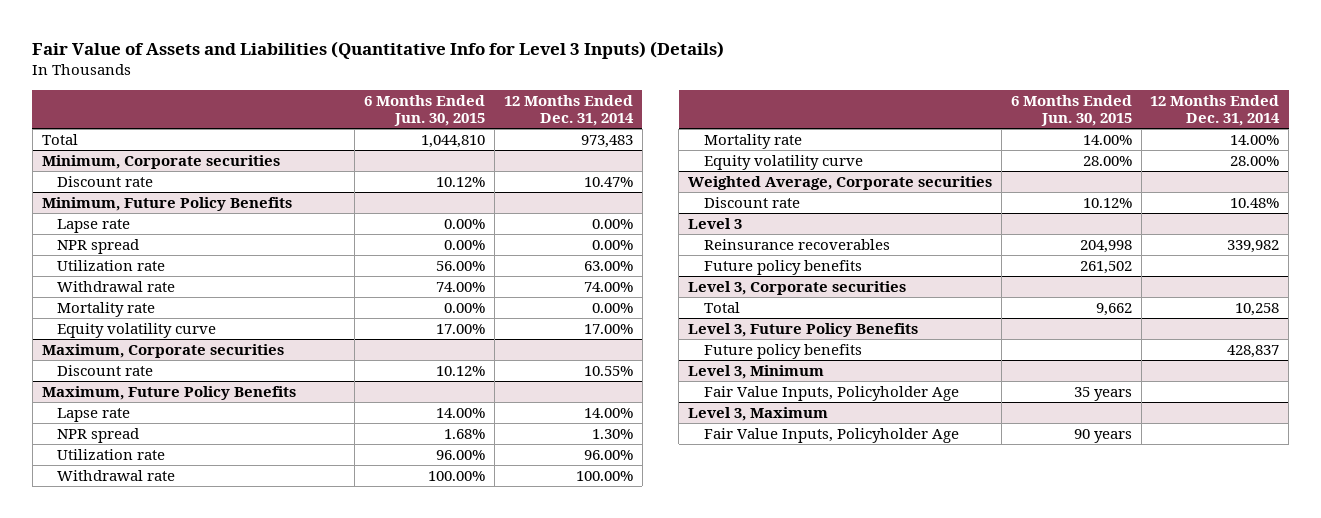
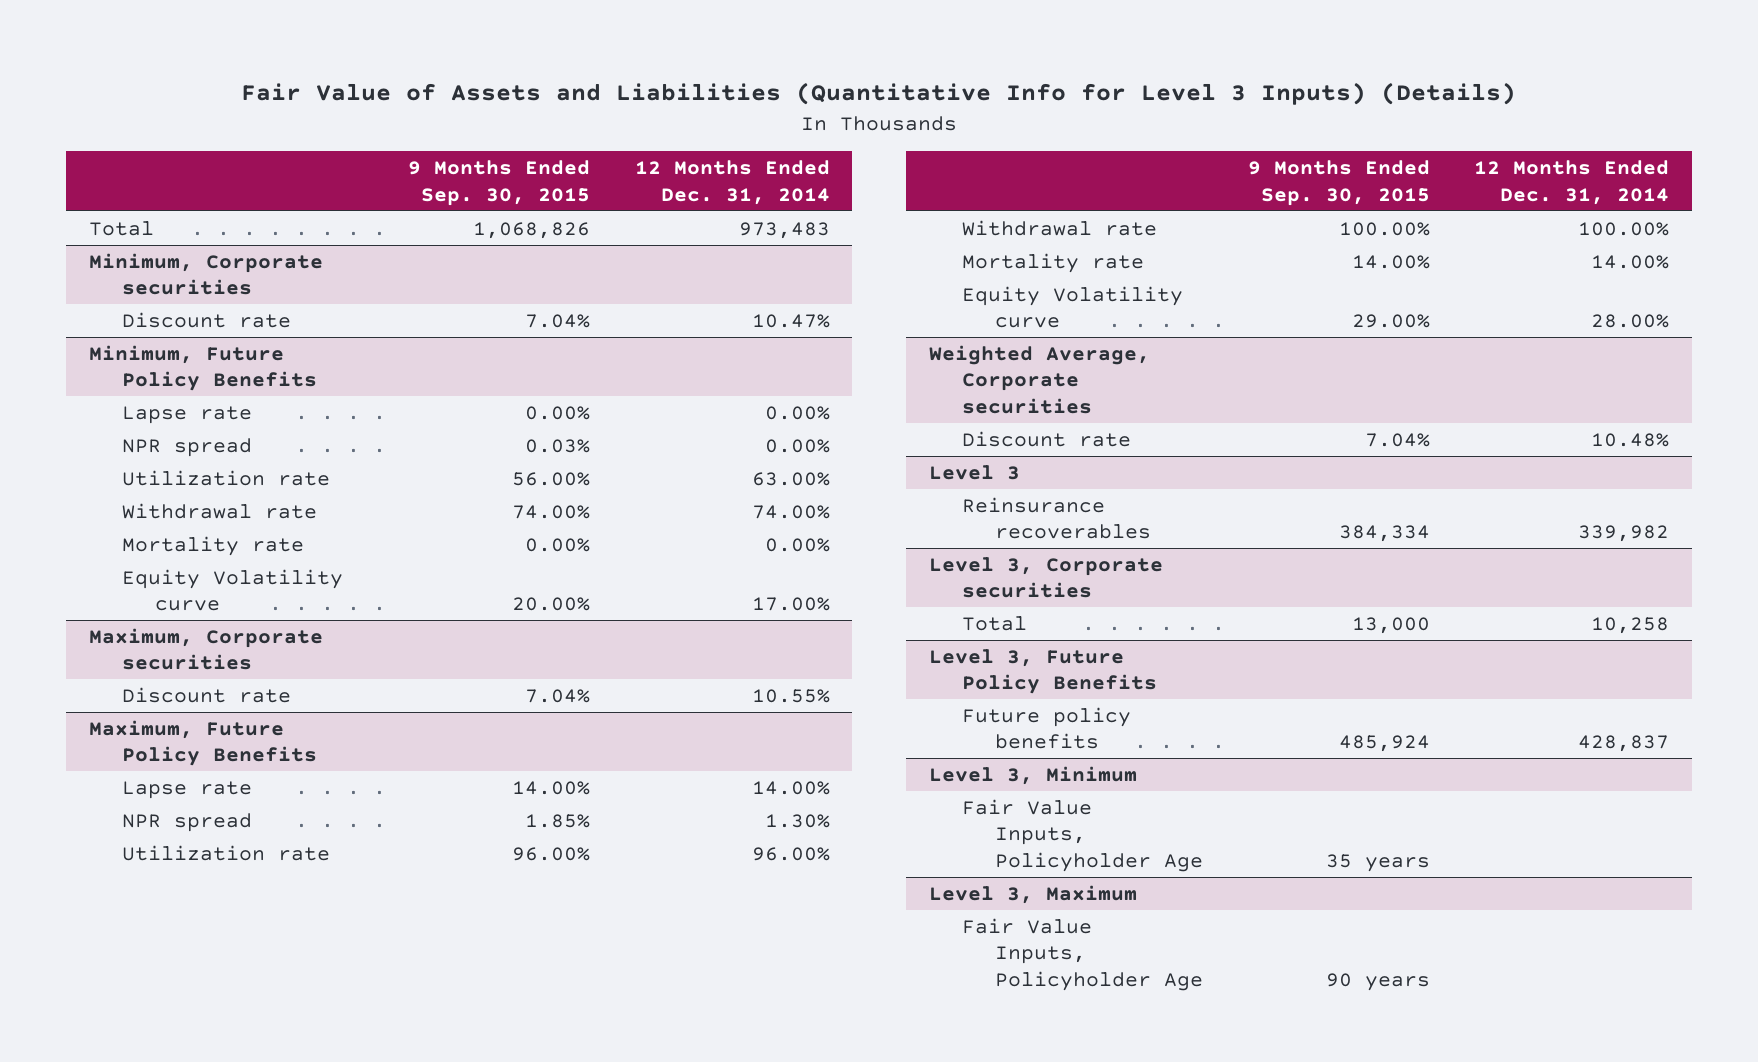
[364,94,486,127] 6 Months Ended Jun. 30, 2015 -> none
none -> [407,160,590,206] 9 Months Ended Sep. 30, 2015
[57,322,217,338] Equity volatility curve -> [121,568,343,612] Equity Volatility curve
[704,154,864,170] Equity volatility curve -> [961,285,1183,329] Equity Volatility curve
[704,259,863,275] Future policy benefits -> none

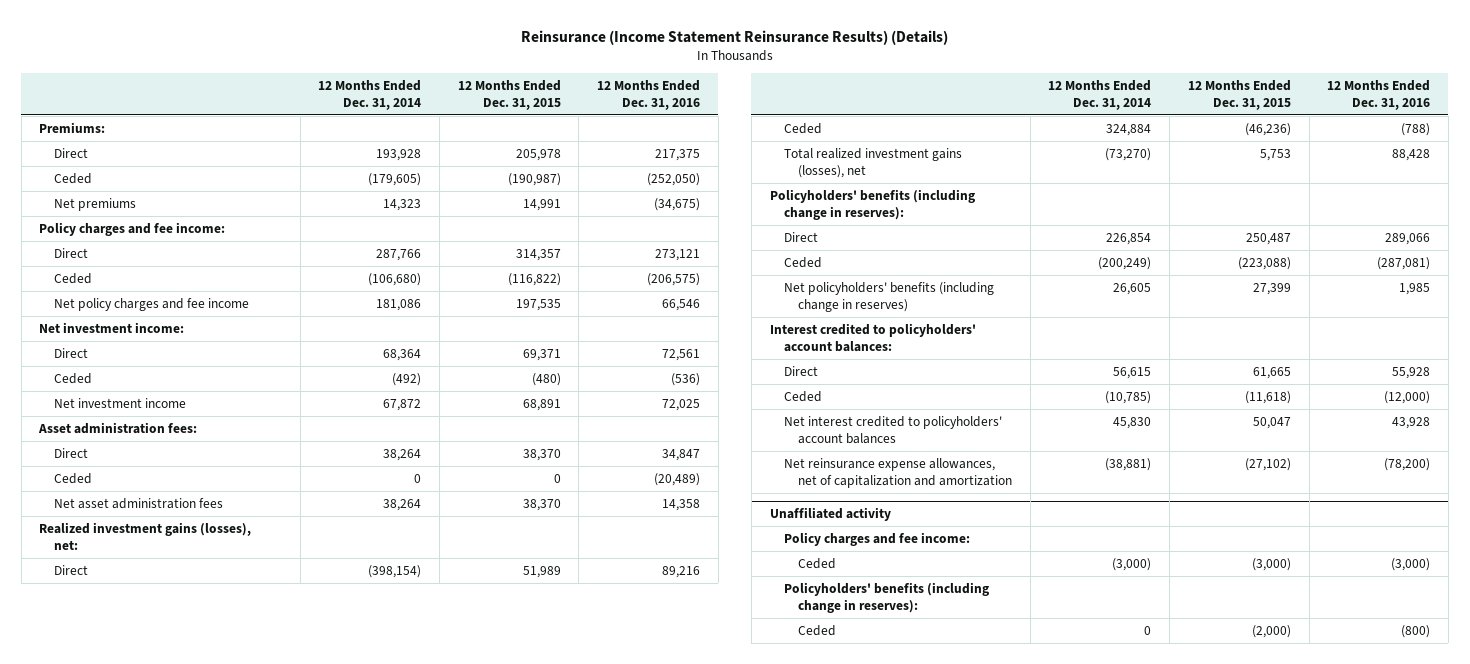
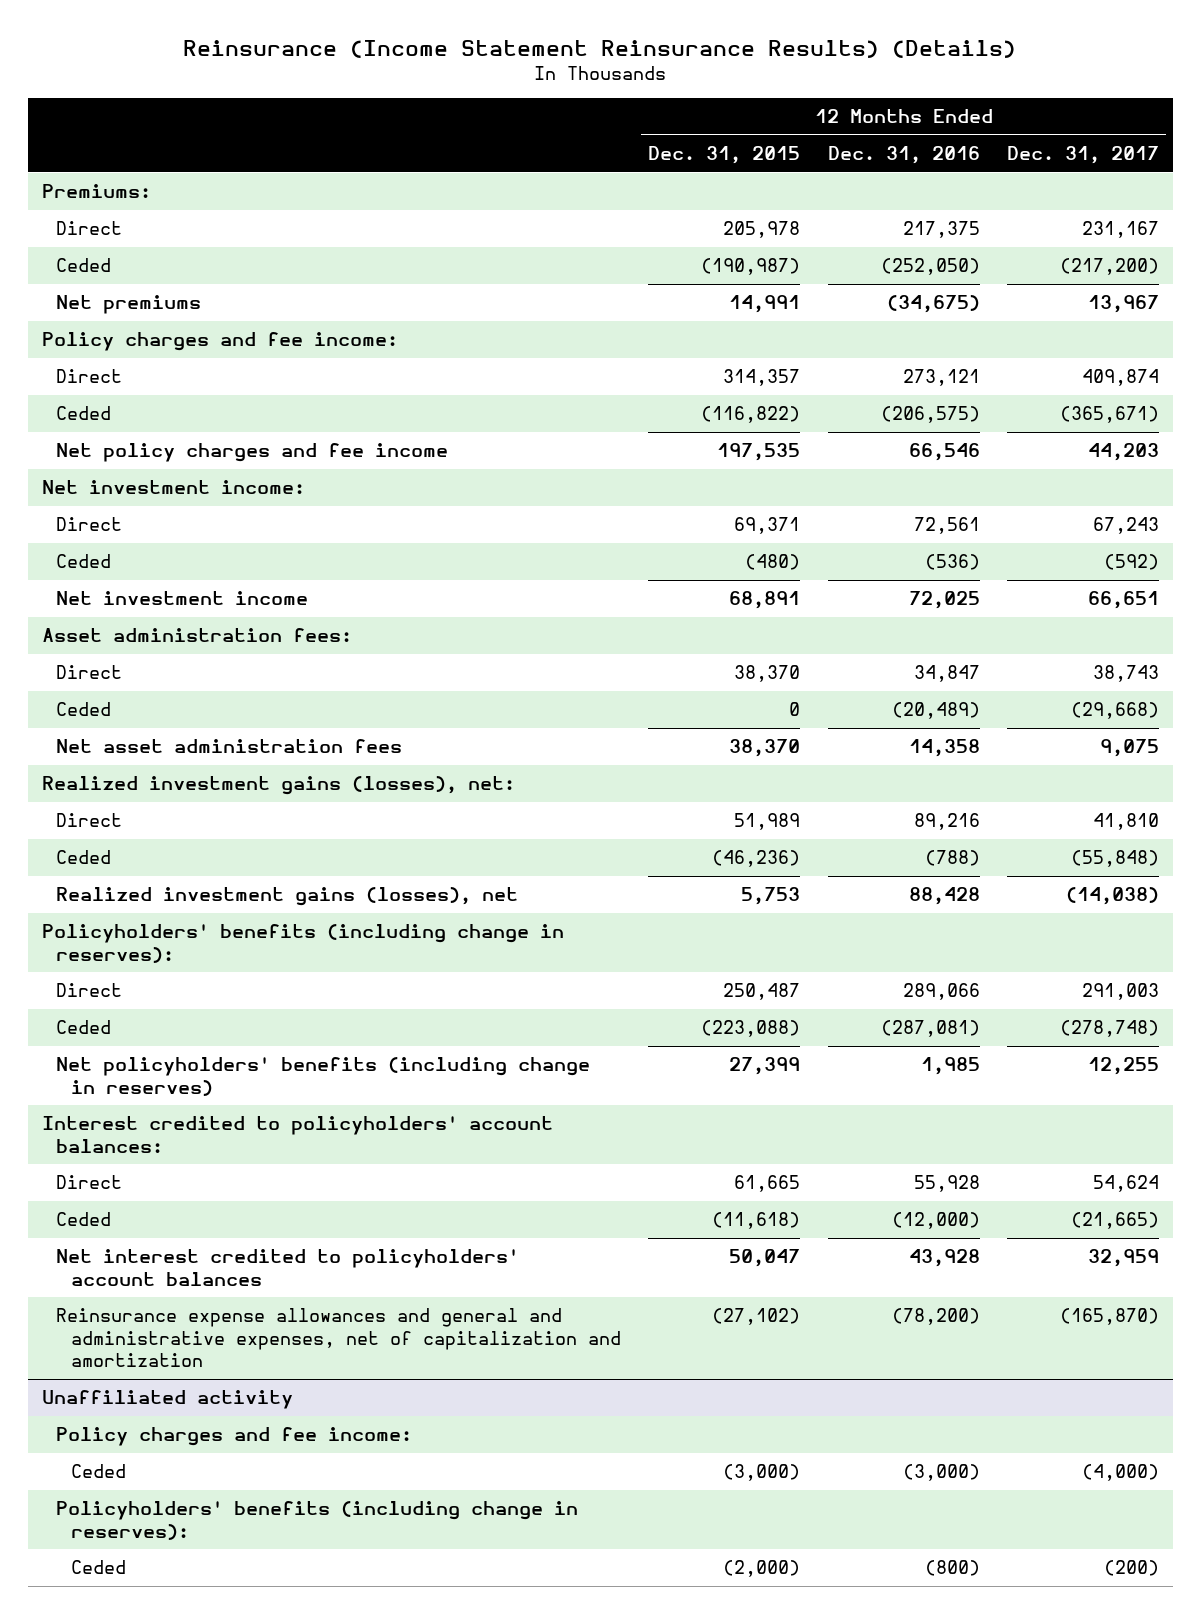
[318,79,422,110] 12 Months Ended Dec. 31, 2014 -> none
none -> [1007,146,1160,165] Dec. 31, 2017
[783,147,962,178] Total realized investment gains (losses), net -> [56,887,519,907] Realized investment gains (losses), net
[783,457,1013,488] Net reinsurance expense allowances, net of capitalization and amortization -> [56,1308,621,1368] Reinsurance expense allowances and general and administrative expenses, net of capitalization and amortization

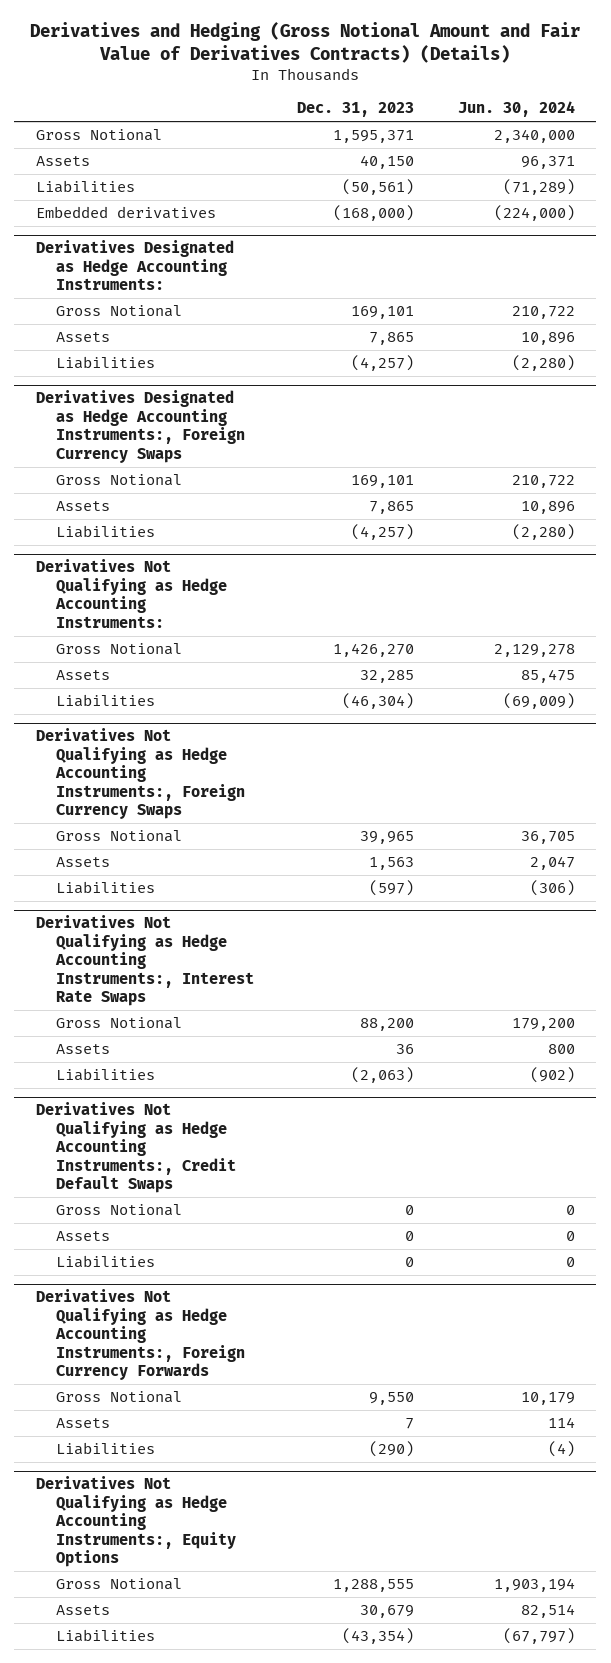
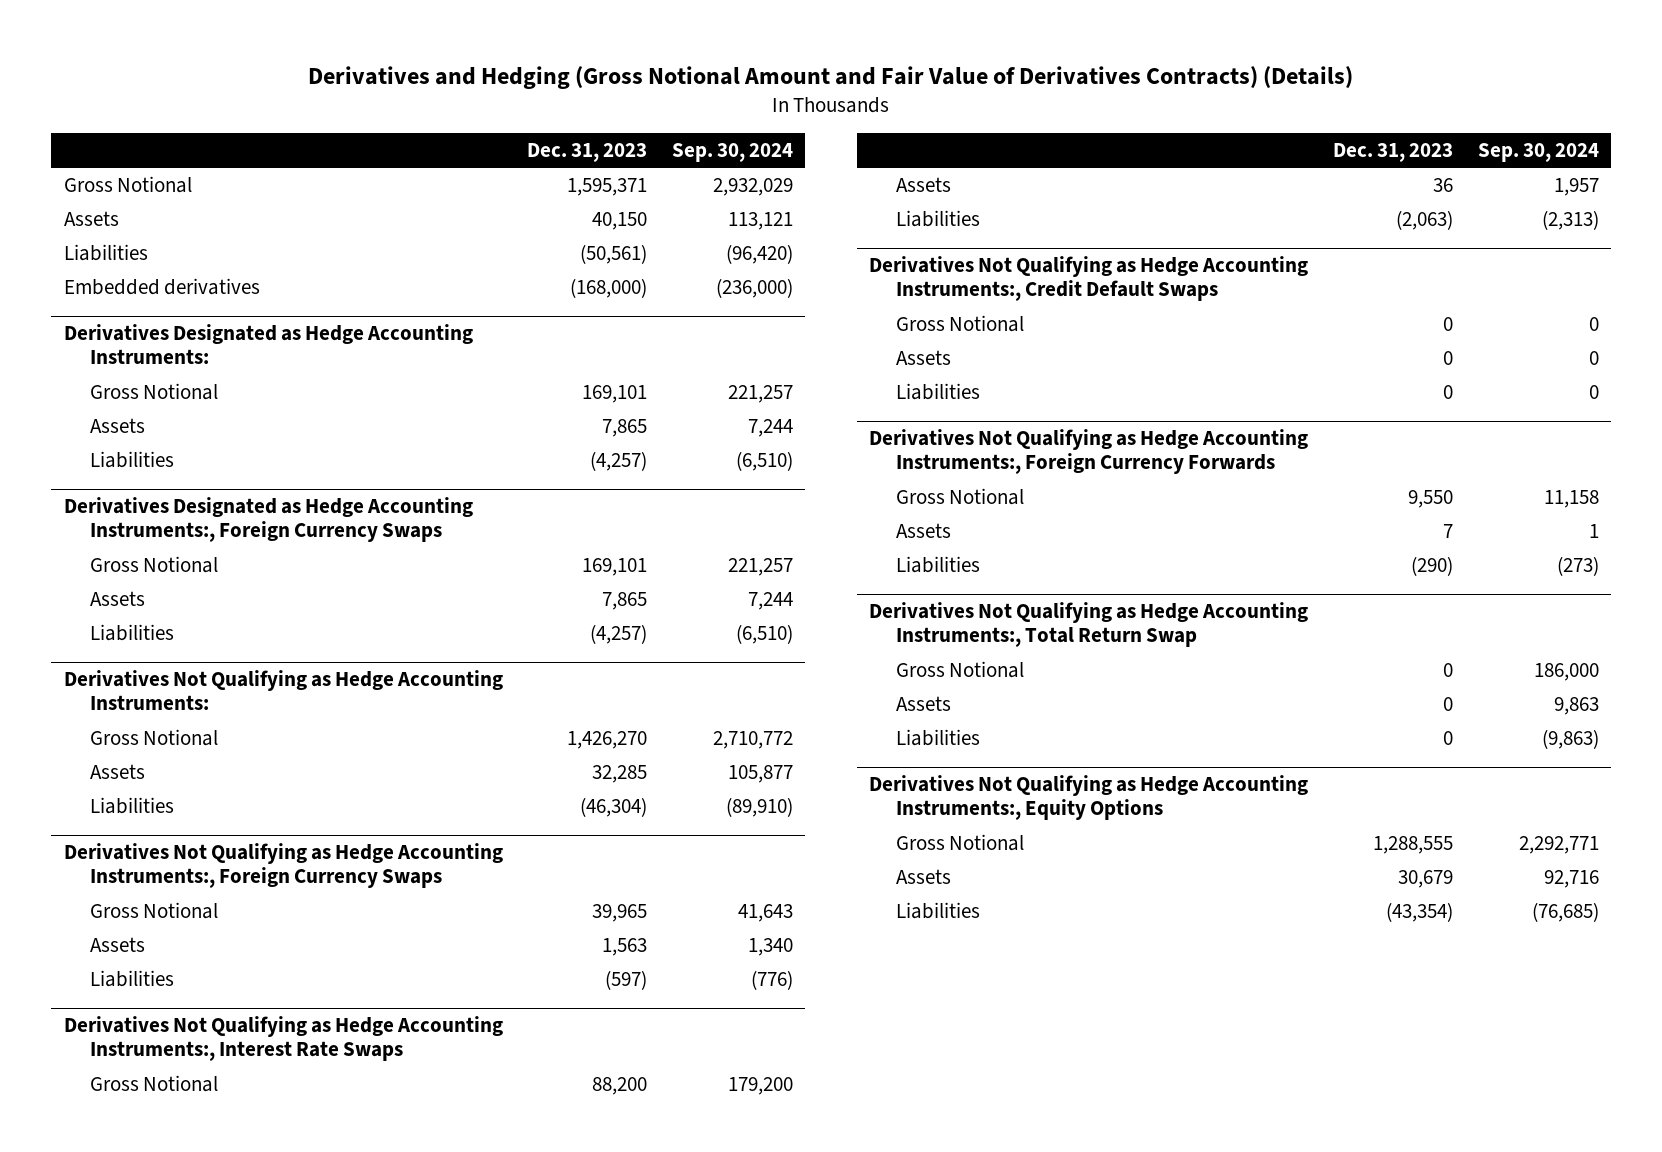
[457,101,575,118] Jun. 30, 2024 -> none
none -> [671,143,793,163] Sep. 30, 2024
none -> [869,602,1309,648] Derivatives Not Qualifying as Hedge Accounting Instruments:, Total Return Swap
none -> [895,661,1024,679] Gross Notional
none -> [895,696,951,712] Assets
none -> [895,729,980,747] Liabilities

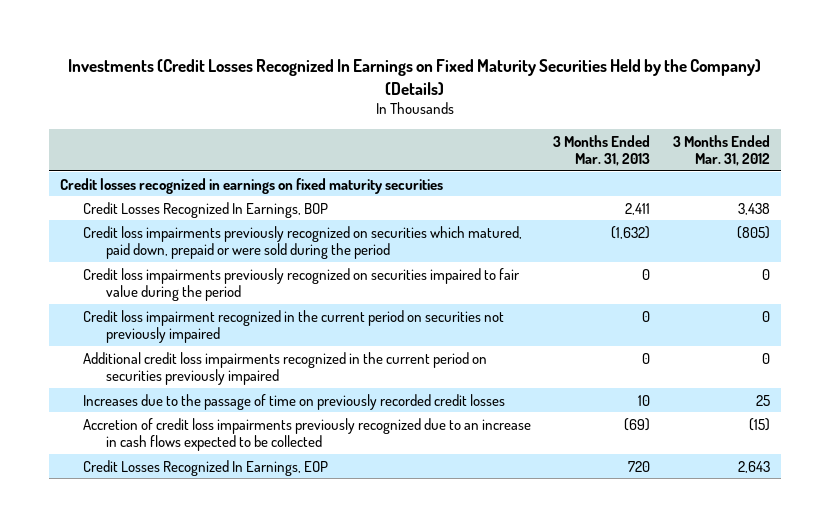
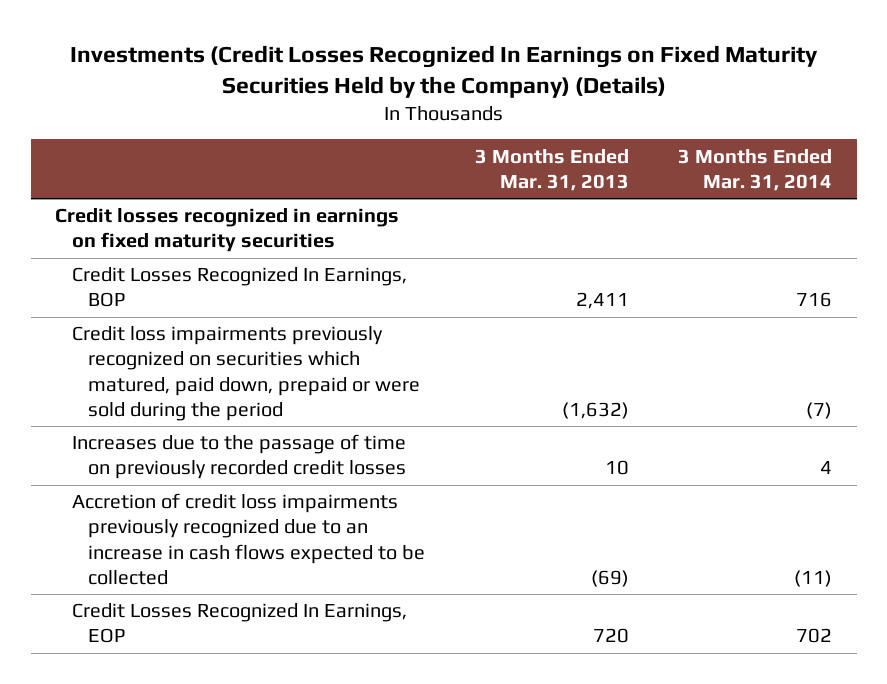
[672,134,770,167] 3 Months Ended Mar. 31, 2012 -> none
none -> [677,148,832,191] 3 Months Ended Mar. 31, 2014
[82,267,520,301] Credit loss impairments previously recognized on securities impaired to fair value during the period -> none
[82,309,504,343] Credit loss impairment recognized in the current period on securities not previously impaired -> none
[82,351,487,385] Additional credit loss impairments recognized in the current period on securities previously impaired -> none

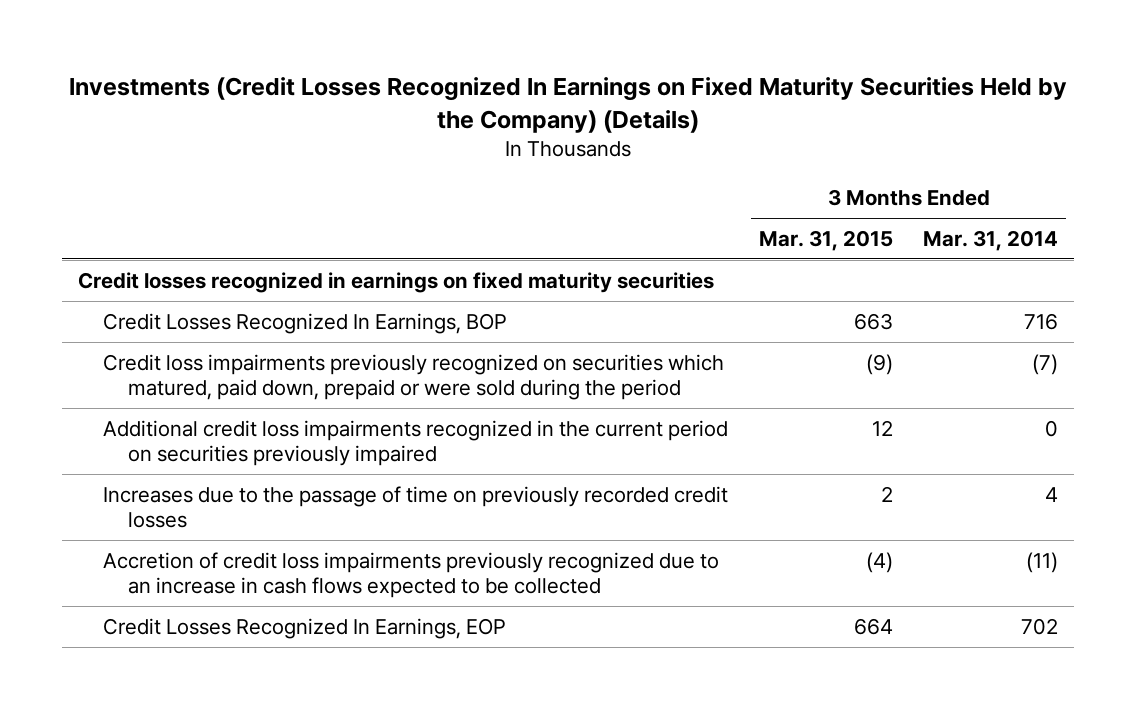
[474,148,629,191] 3 Months Ended Mar. 31, 2013 -> none
none -> [758,229,893,251] Mar. 31, 2015
none -> [103,419,729,467] Additional credit loss impairments recognized in the current period on securities previously impaired

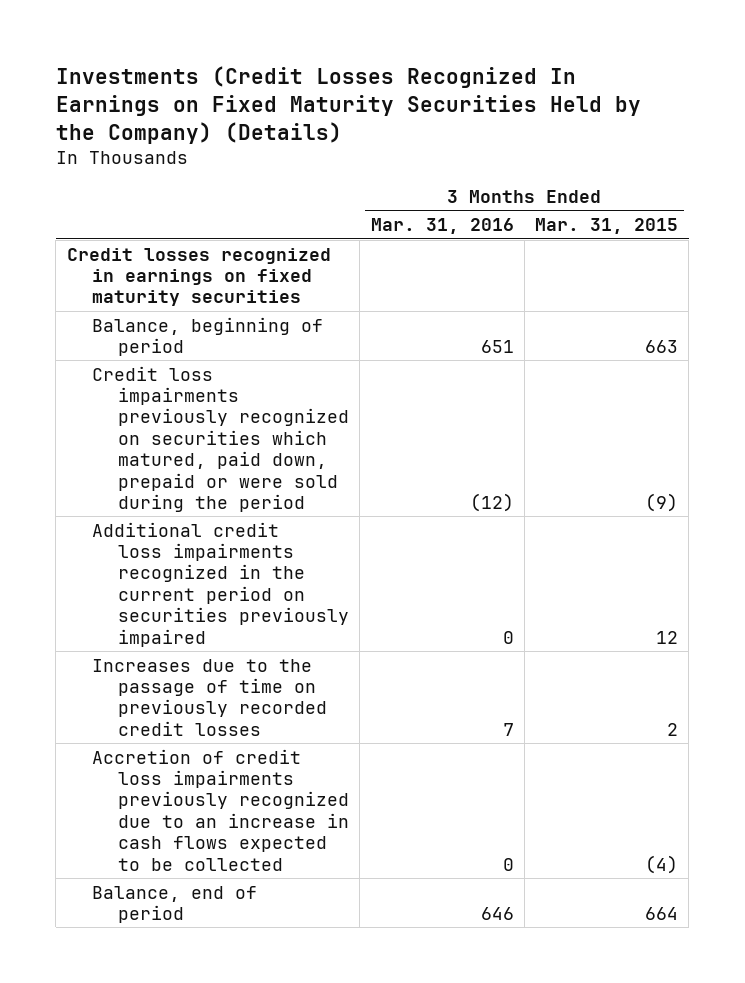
[923,229,1059,251] Mar. 31, 2014 -> none
none -> [370,218,514,235] Mar. 31, 2016
[103,312,508,334] Credit Losses Recognized In Earnings, BOP -> [92,316,324,357] Balance, beginning of period
[103,617,507,639] Credit Losses Recognized In Earnings, EOP -> [92,885,258,924] Balance, end of period

